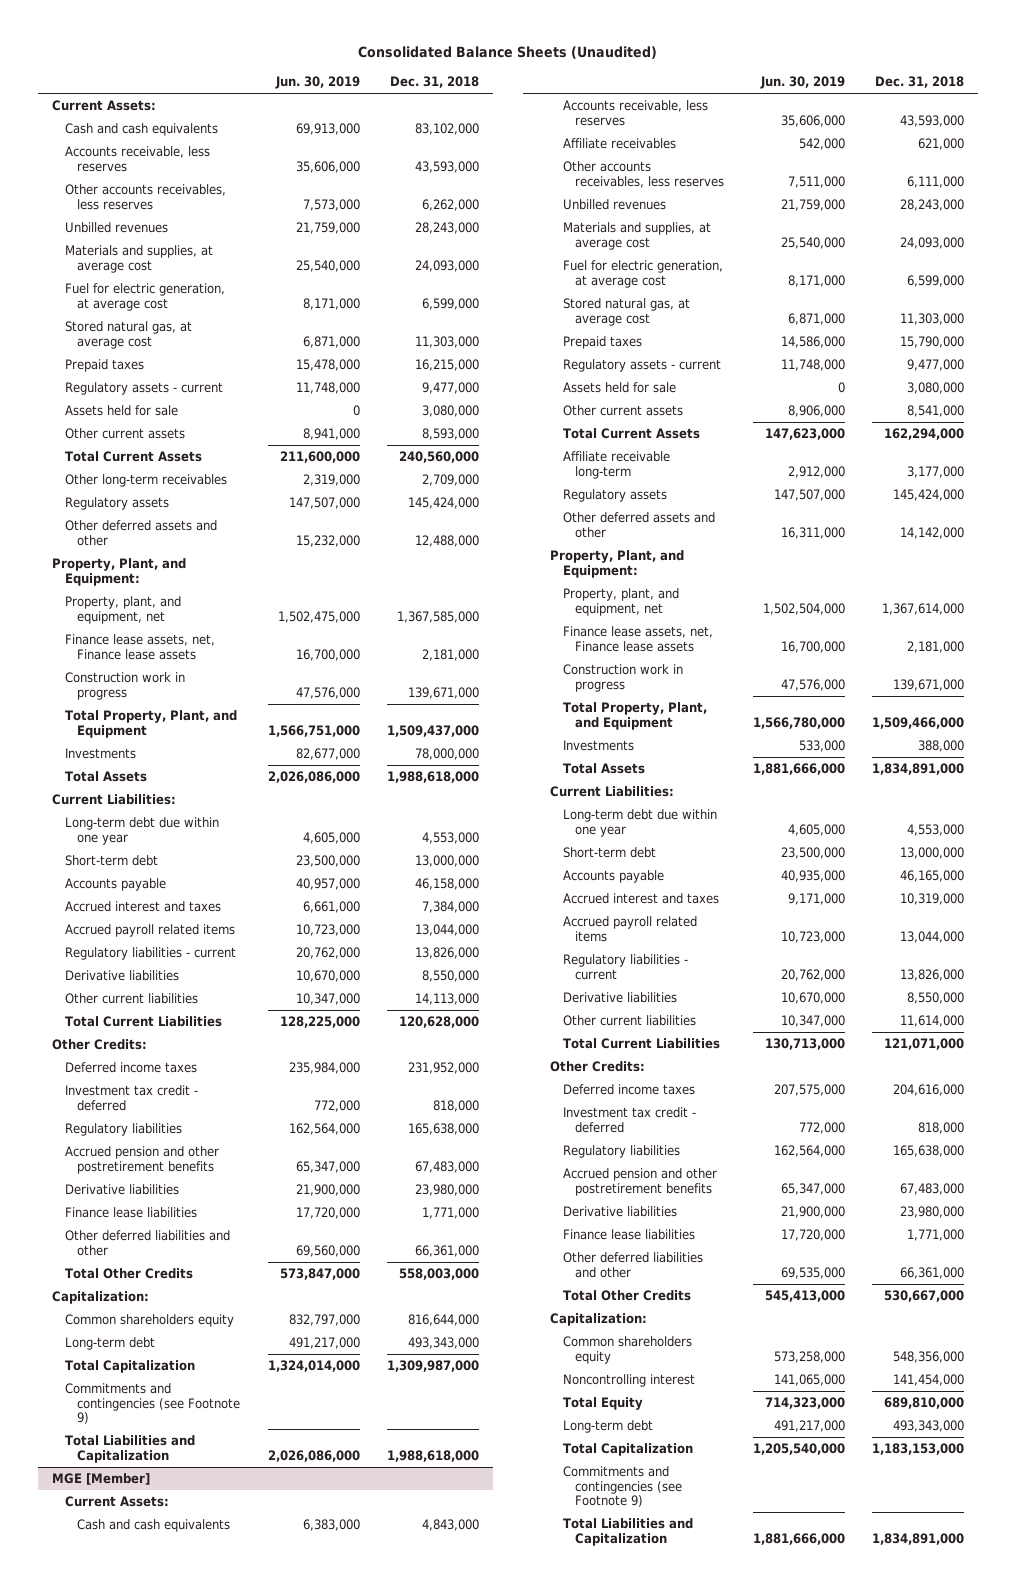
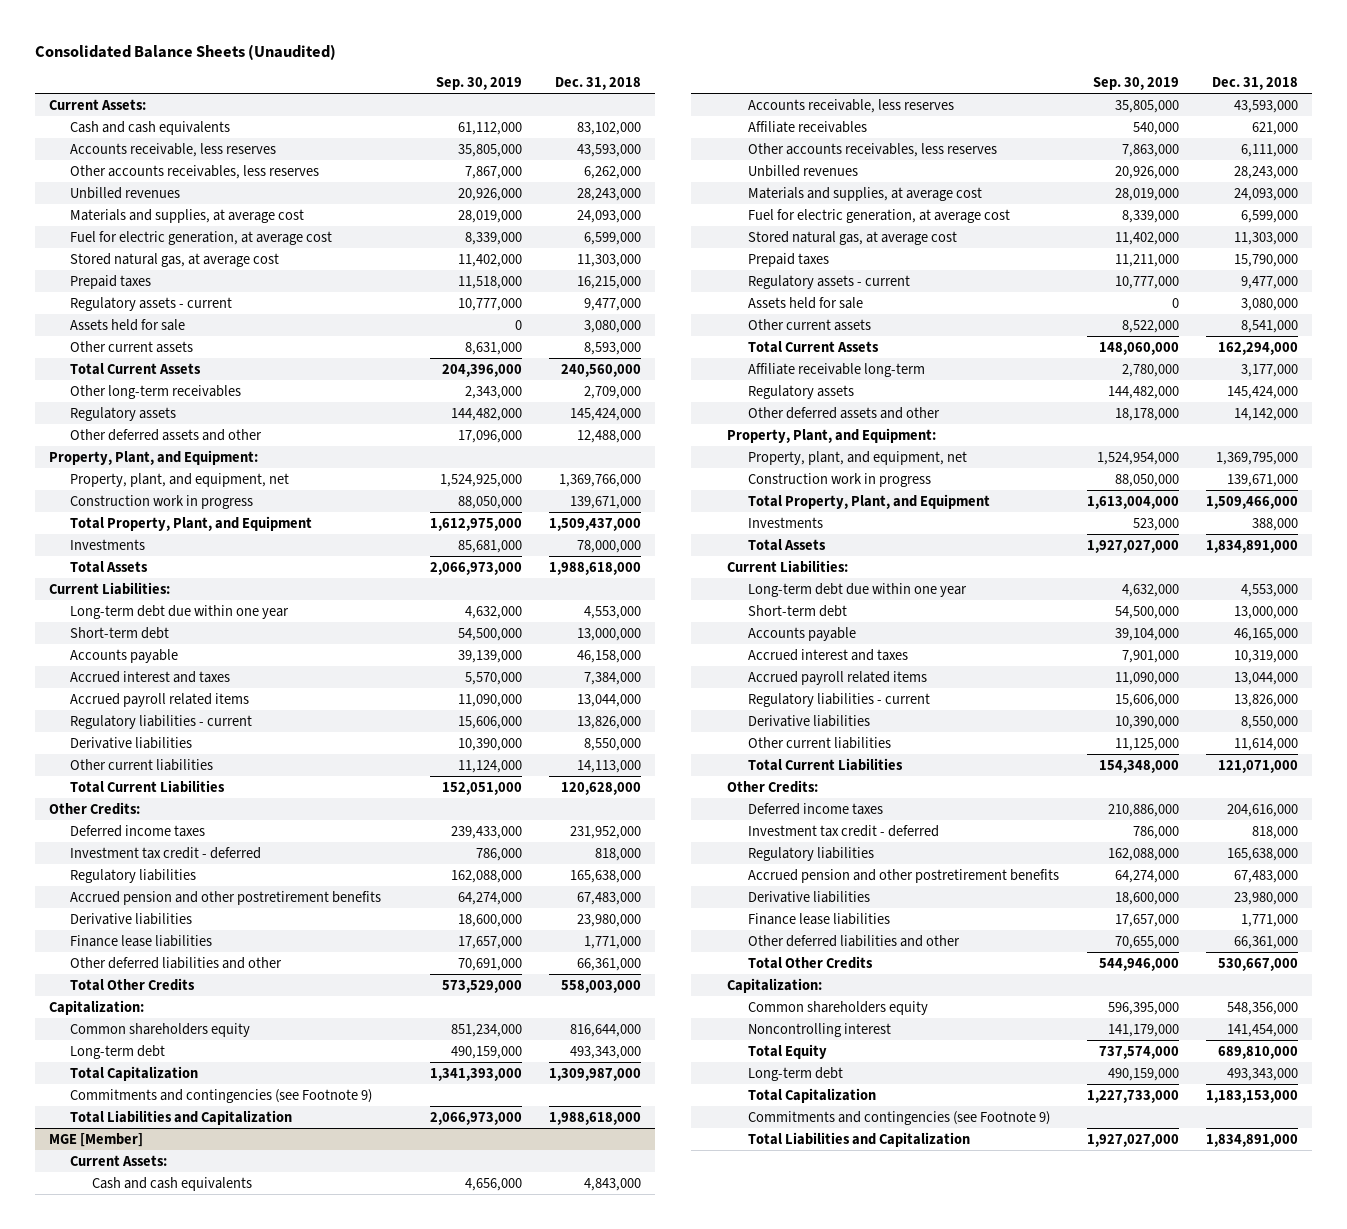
[274,76,360,90] Jun. 30, 2019 -> none
none -> [436,77,523,91] Sep. 30, 2019
[64,634,215,660] Finance lease assets, net, Finance lease assets -> none
[396,610,479,623] 1,367,585,000 -> [559,473,642,487] 1,369,766,000
[562,626,713,652] Finance lease assets, net, Finance lease assets -> none
[882,602,965,615] 1,367,614,000 -> [1216,451,1299,465] 1,369,795,000

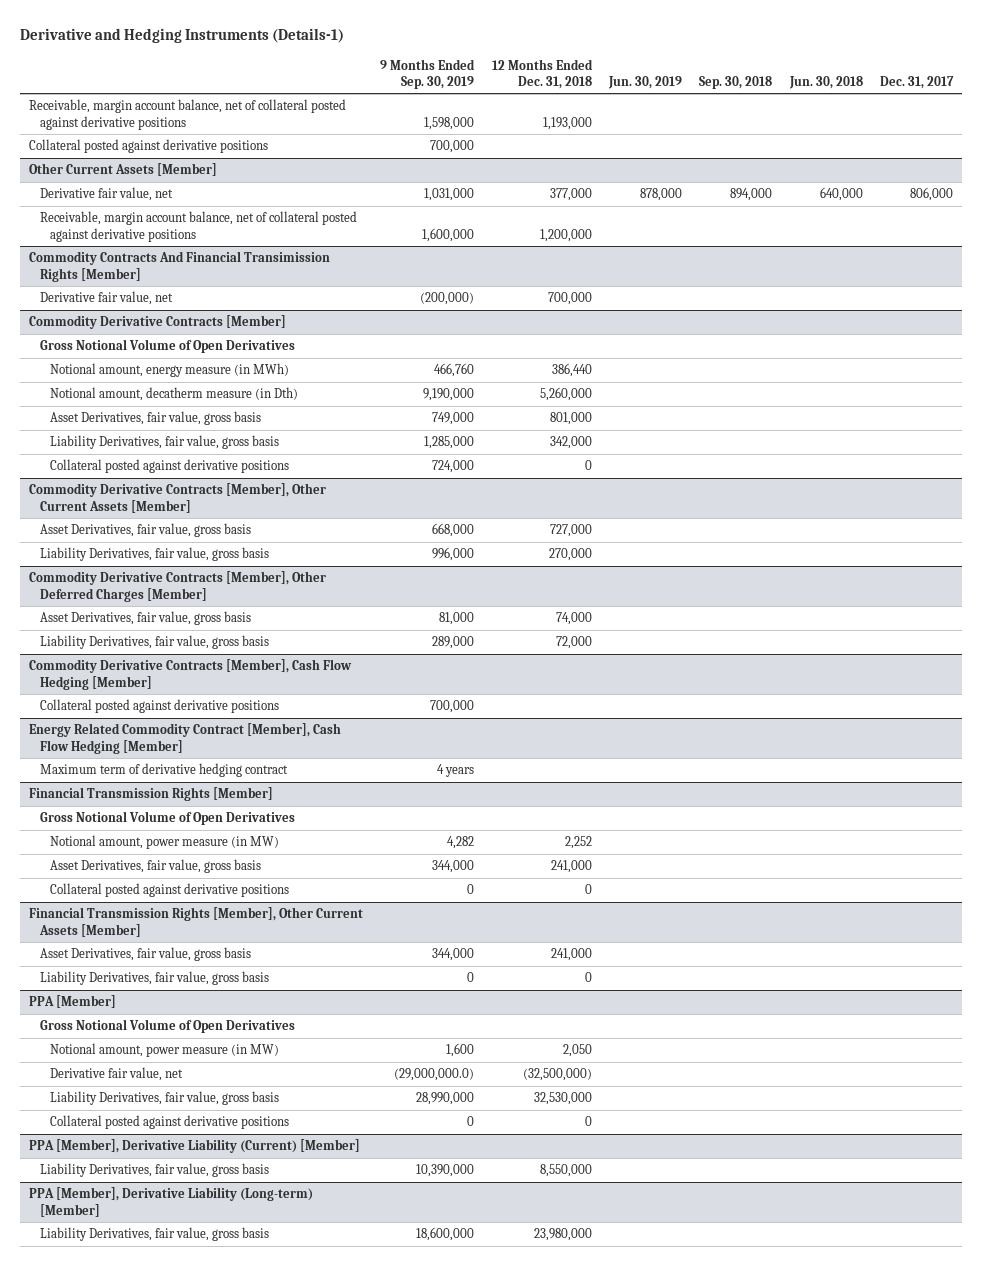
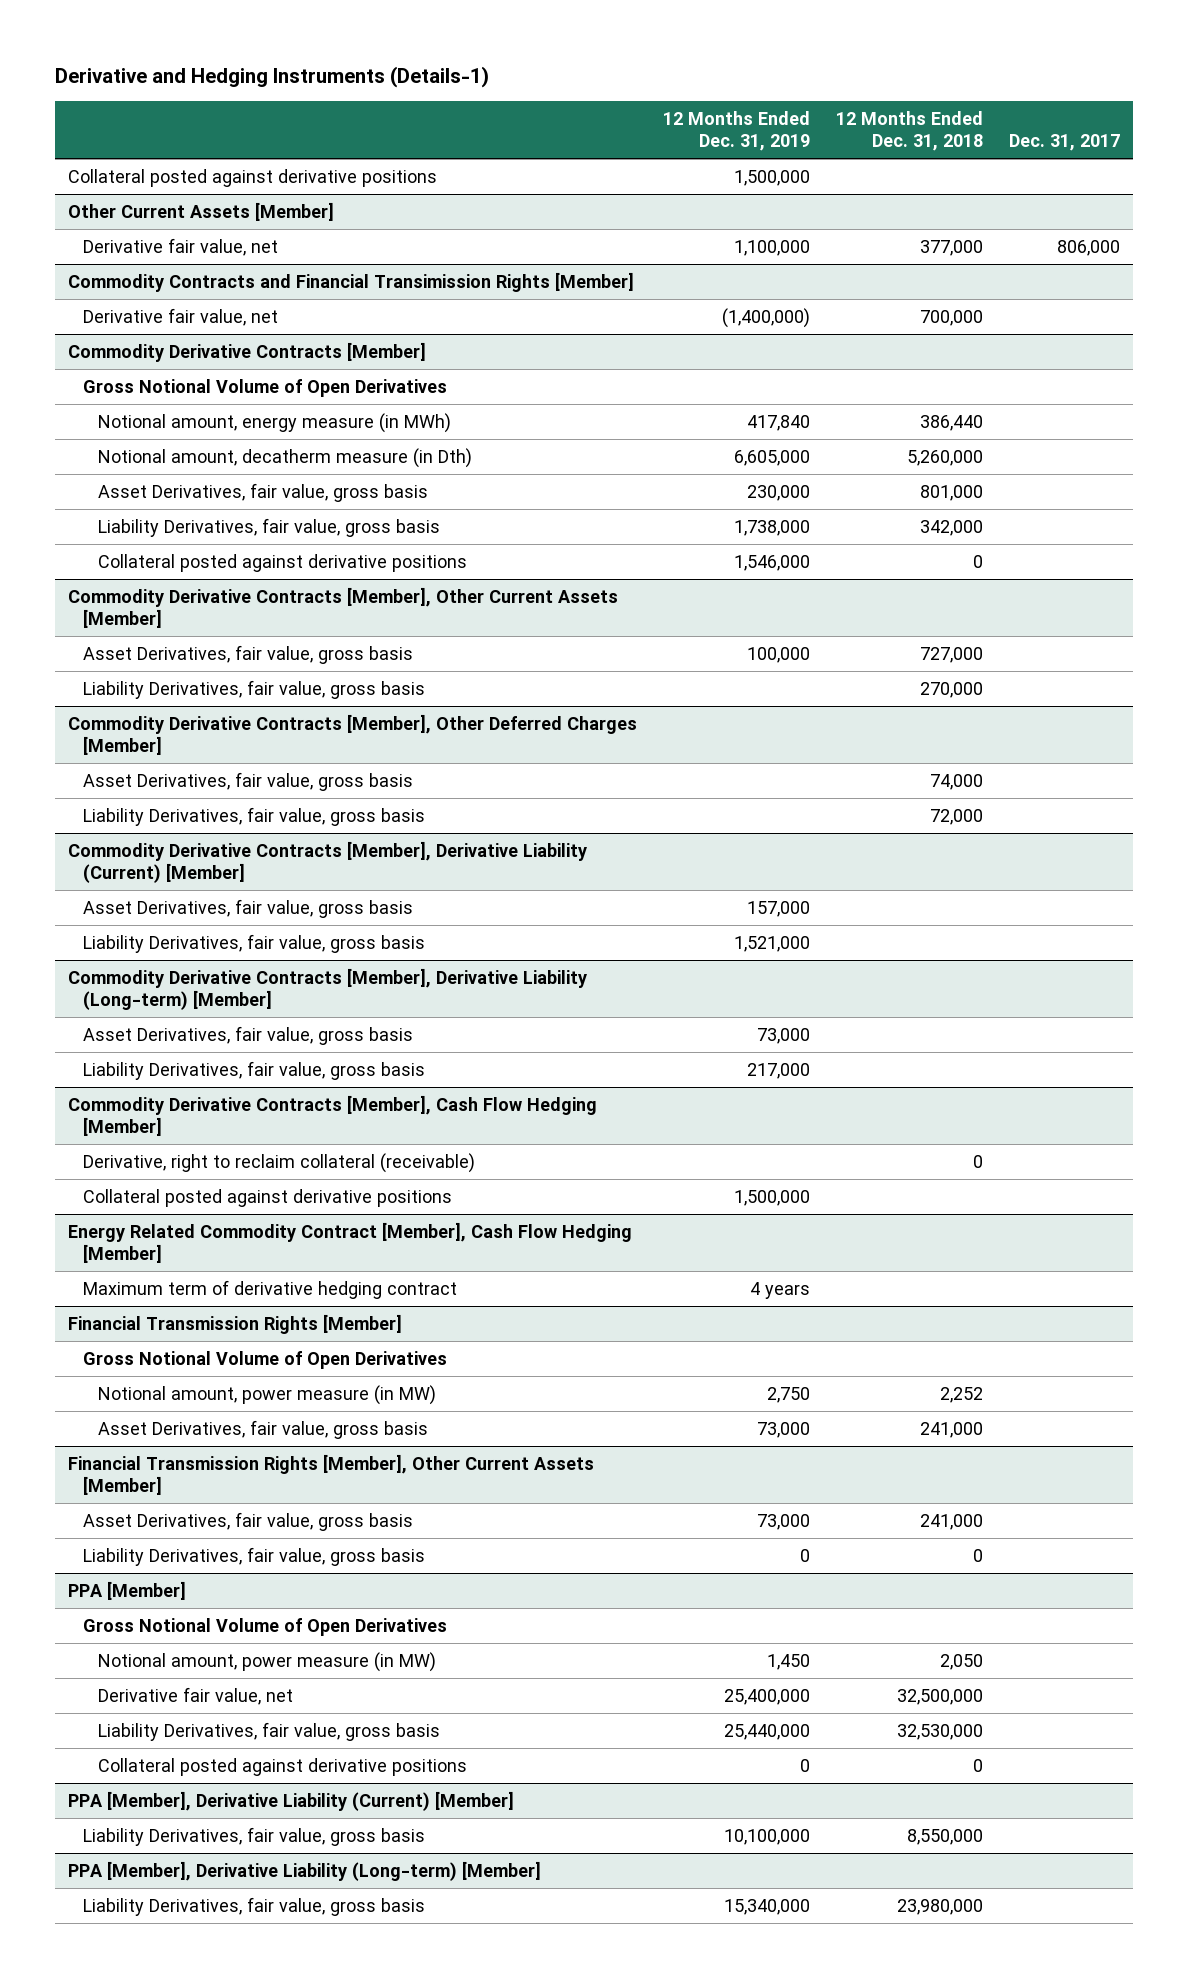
[380,58,476,90] 9 Months Ended Sep. 30, 2019 -> none
[608,76,683,90] Jun. 30, 2019 -> none
[699,76,773,90] Sep. 30, 2018 -> none
[788,76,863,90] Jun. 30, 2018 -> none
none -> [663,111,811,152] 12 Months Ended Dec. 31, 2019
[28,99,346,130] Receivable, margin account balance, net of collateral posted against derivative positions -> none
[39,211,357,242] Receivable, margin account balance, net of collateral posted against derivative positions -> none
[28,251,330,282] Commodity Contracts And Financial Transimission Rights [Member] -> [68,272,635,293] Commodity Contracts and Financial Transimission Rights [Member]
none -> [68,841,588,883] Commodity Derivative Contracts [Member], Derivative Liability (Current) [Member]
none -> [83,899,414,919] Asset Derivatives, fair value, gross basis
none -> [83,934,426,954] Liability Derivatives, fair value, gross basis
none -> [68,968,588,1010] Commodity Derivative Contracts [Member], Derivative Liability (Long-term) [Member]
none -> [83,1026,414,1046] Asset Derivatives, fair value, gross basis
none -> [83,1061,426,1081] Liability Derivatives, fair value, gross basis
none -> [83,1153,476,1174] Derivative, right to reclaim collateral (receivable)
[50,883,290,898] Collateral posted against derivative positions -> none
[522,1068,592,1082] (32,500,000) -> [897,1689,984,1706] 32,500,000

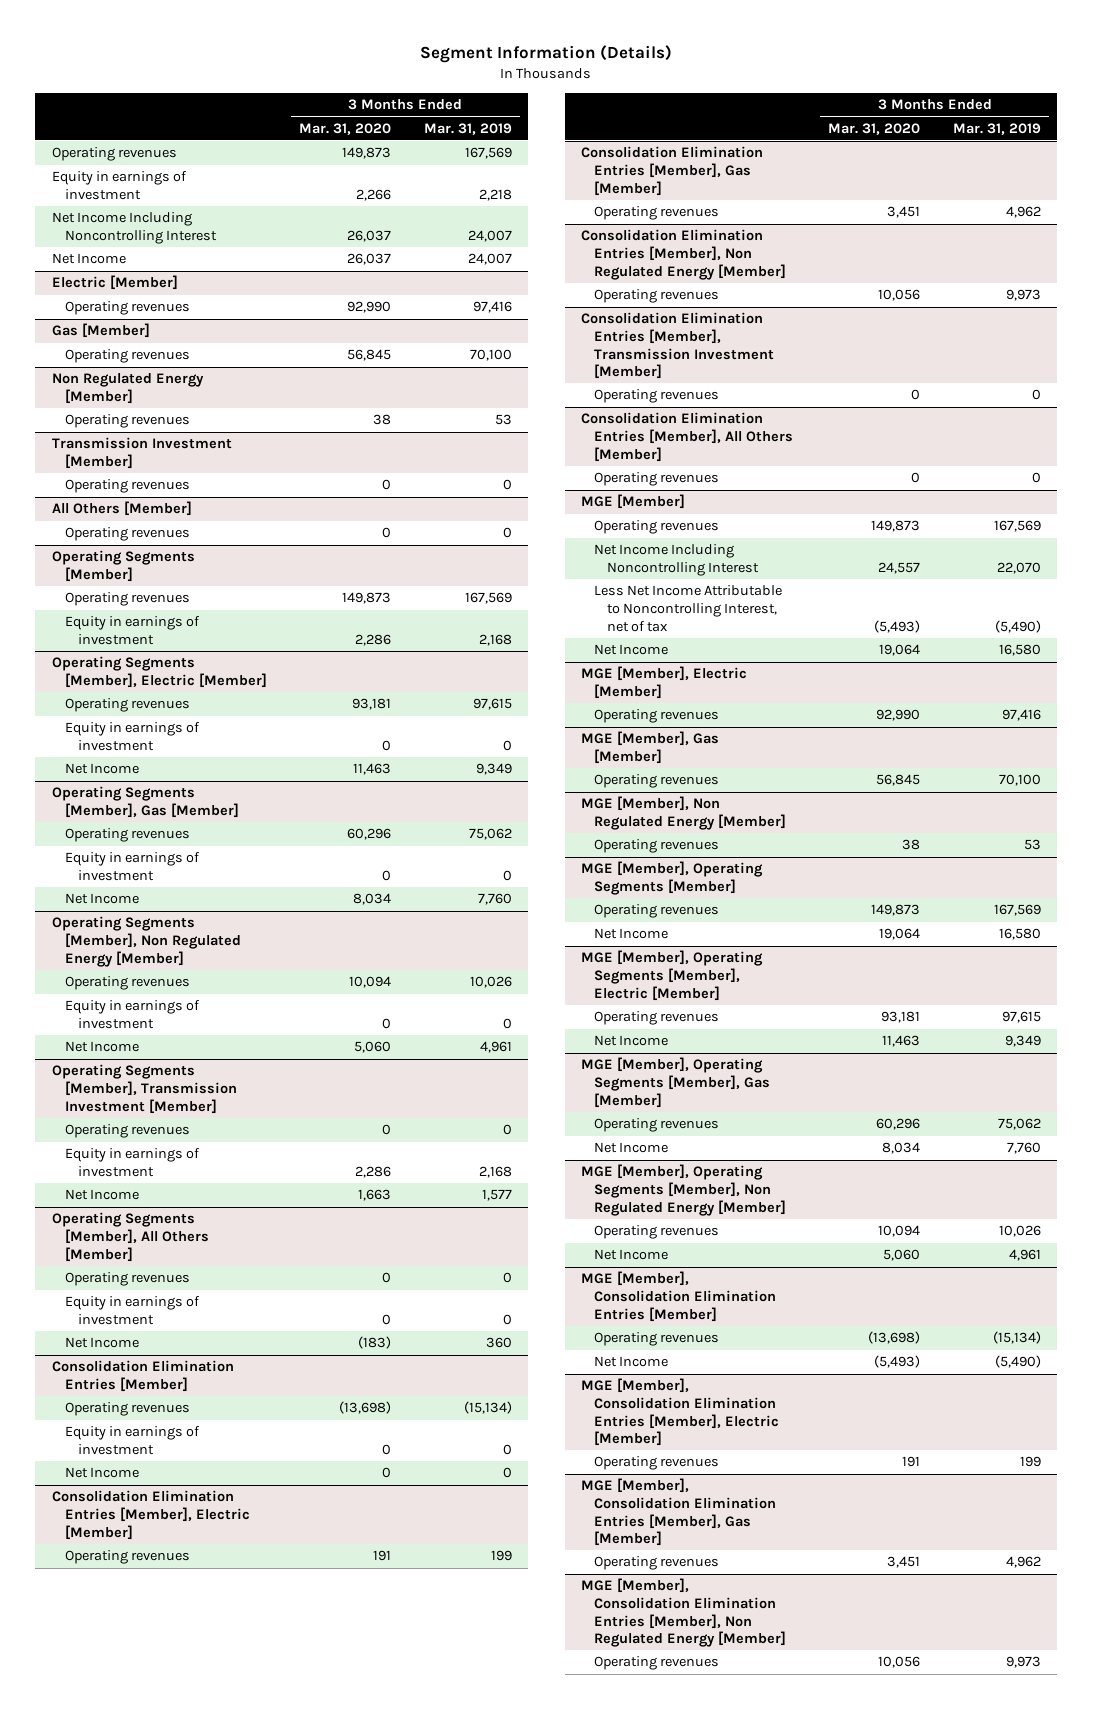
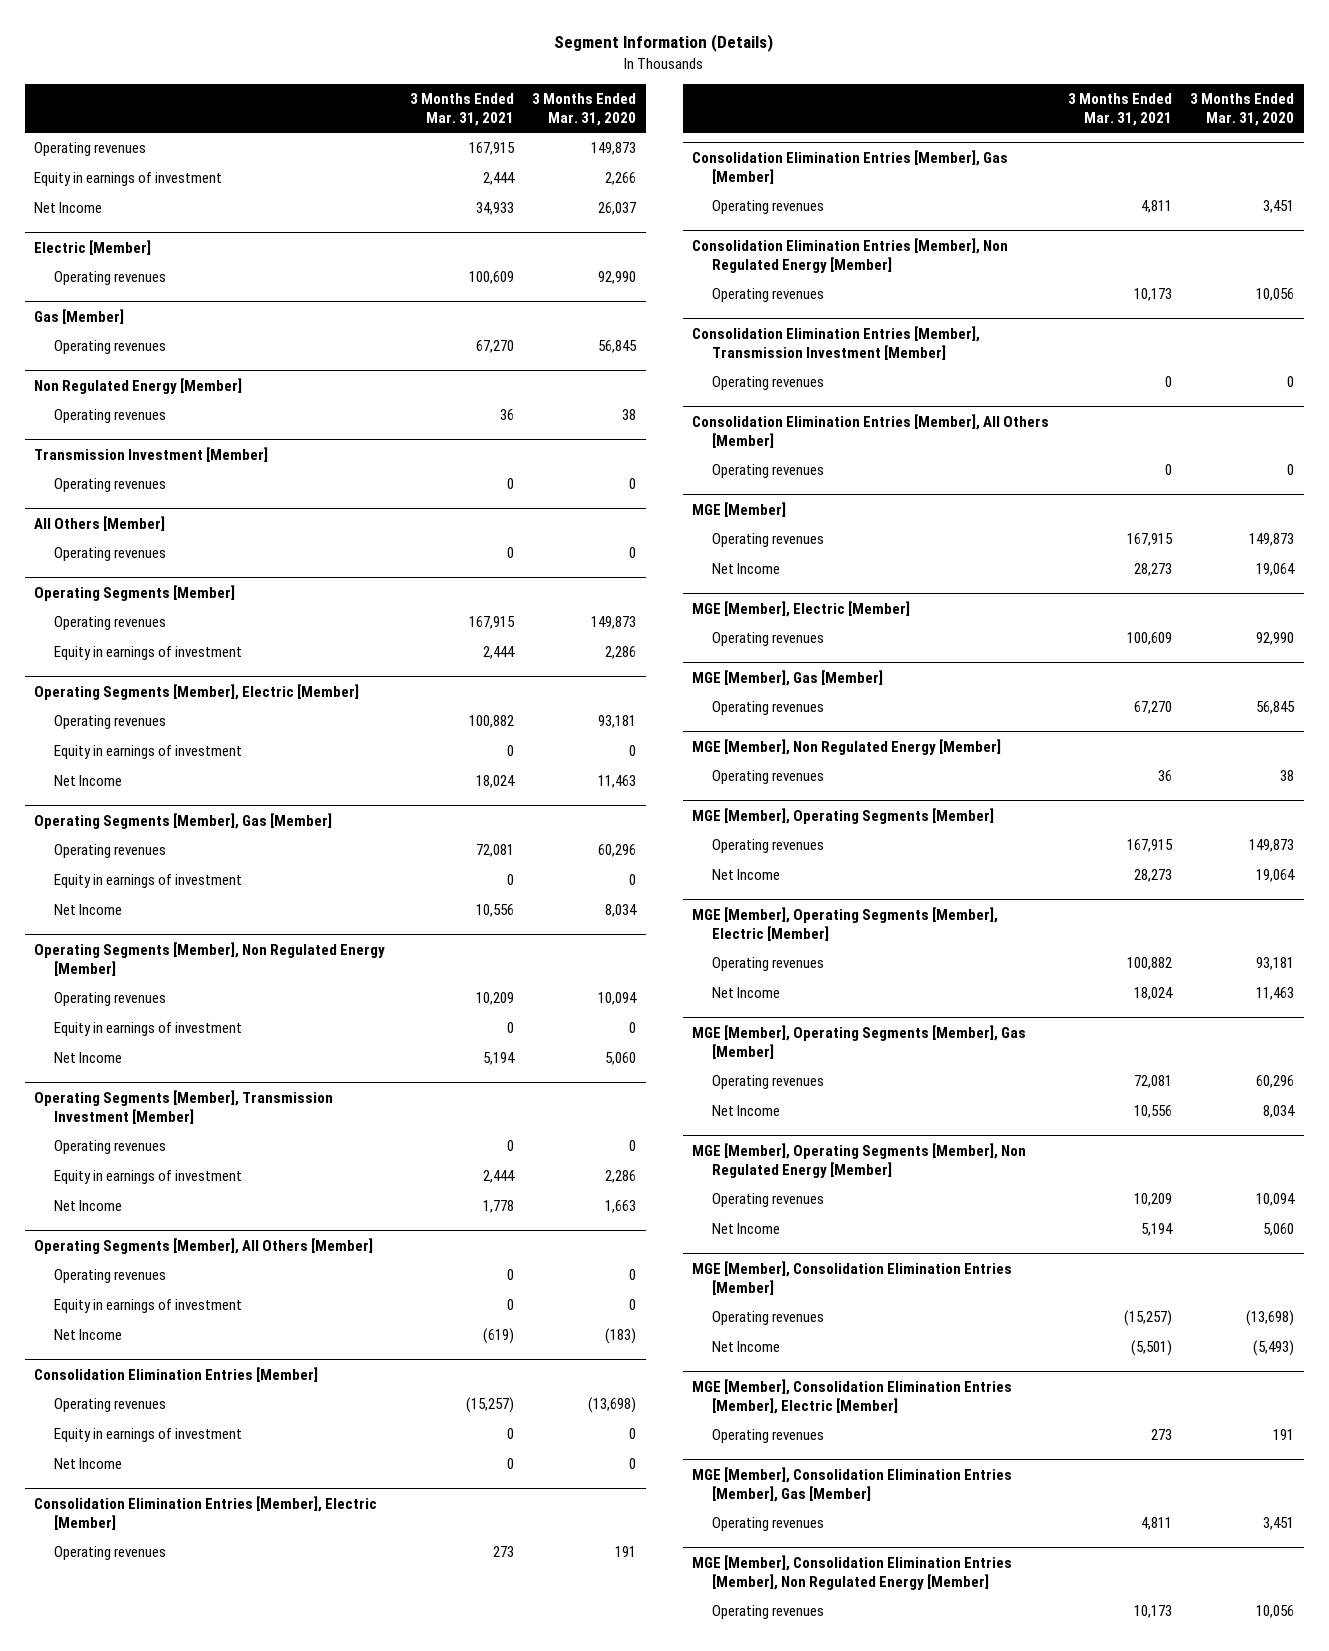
[423,122,512,135] Mar. 31, 2019 -> none
none -> [409,92,514,126] 3 Months Ended Mar. 31, 2021
[51,212,217,245] Net Income Including Noncontrolling Interest -> none
[593,544,759,577] Net Income Including Noncontrolling Interest -> none
[593,585,782,632] Less Net Income Attributable to Noncontrolling Interest, net of tax -> none

